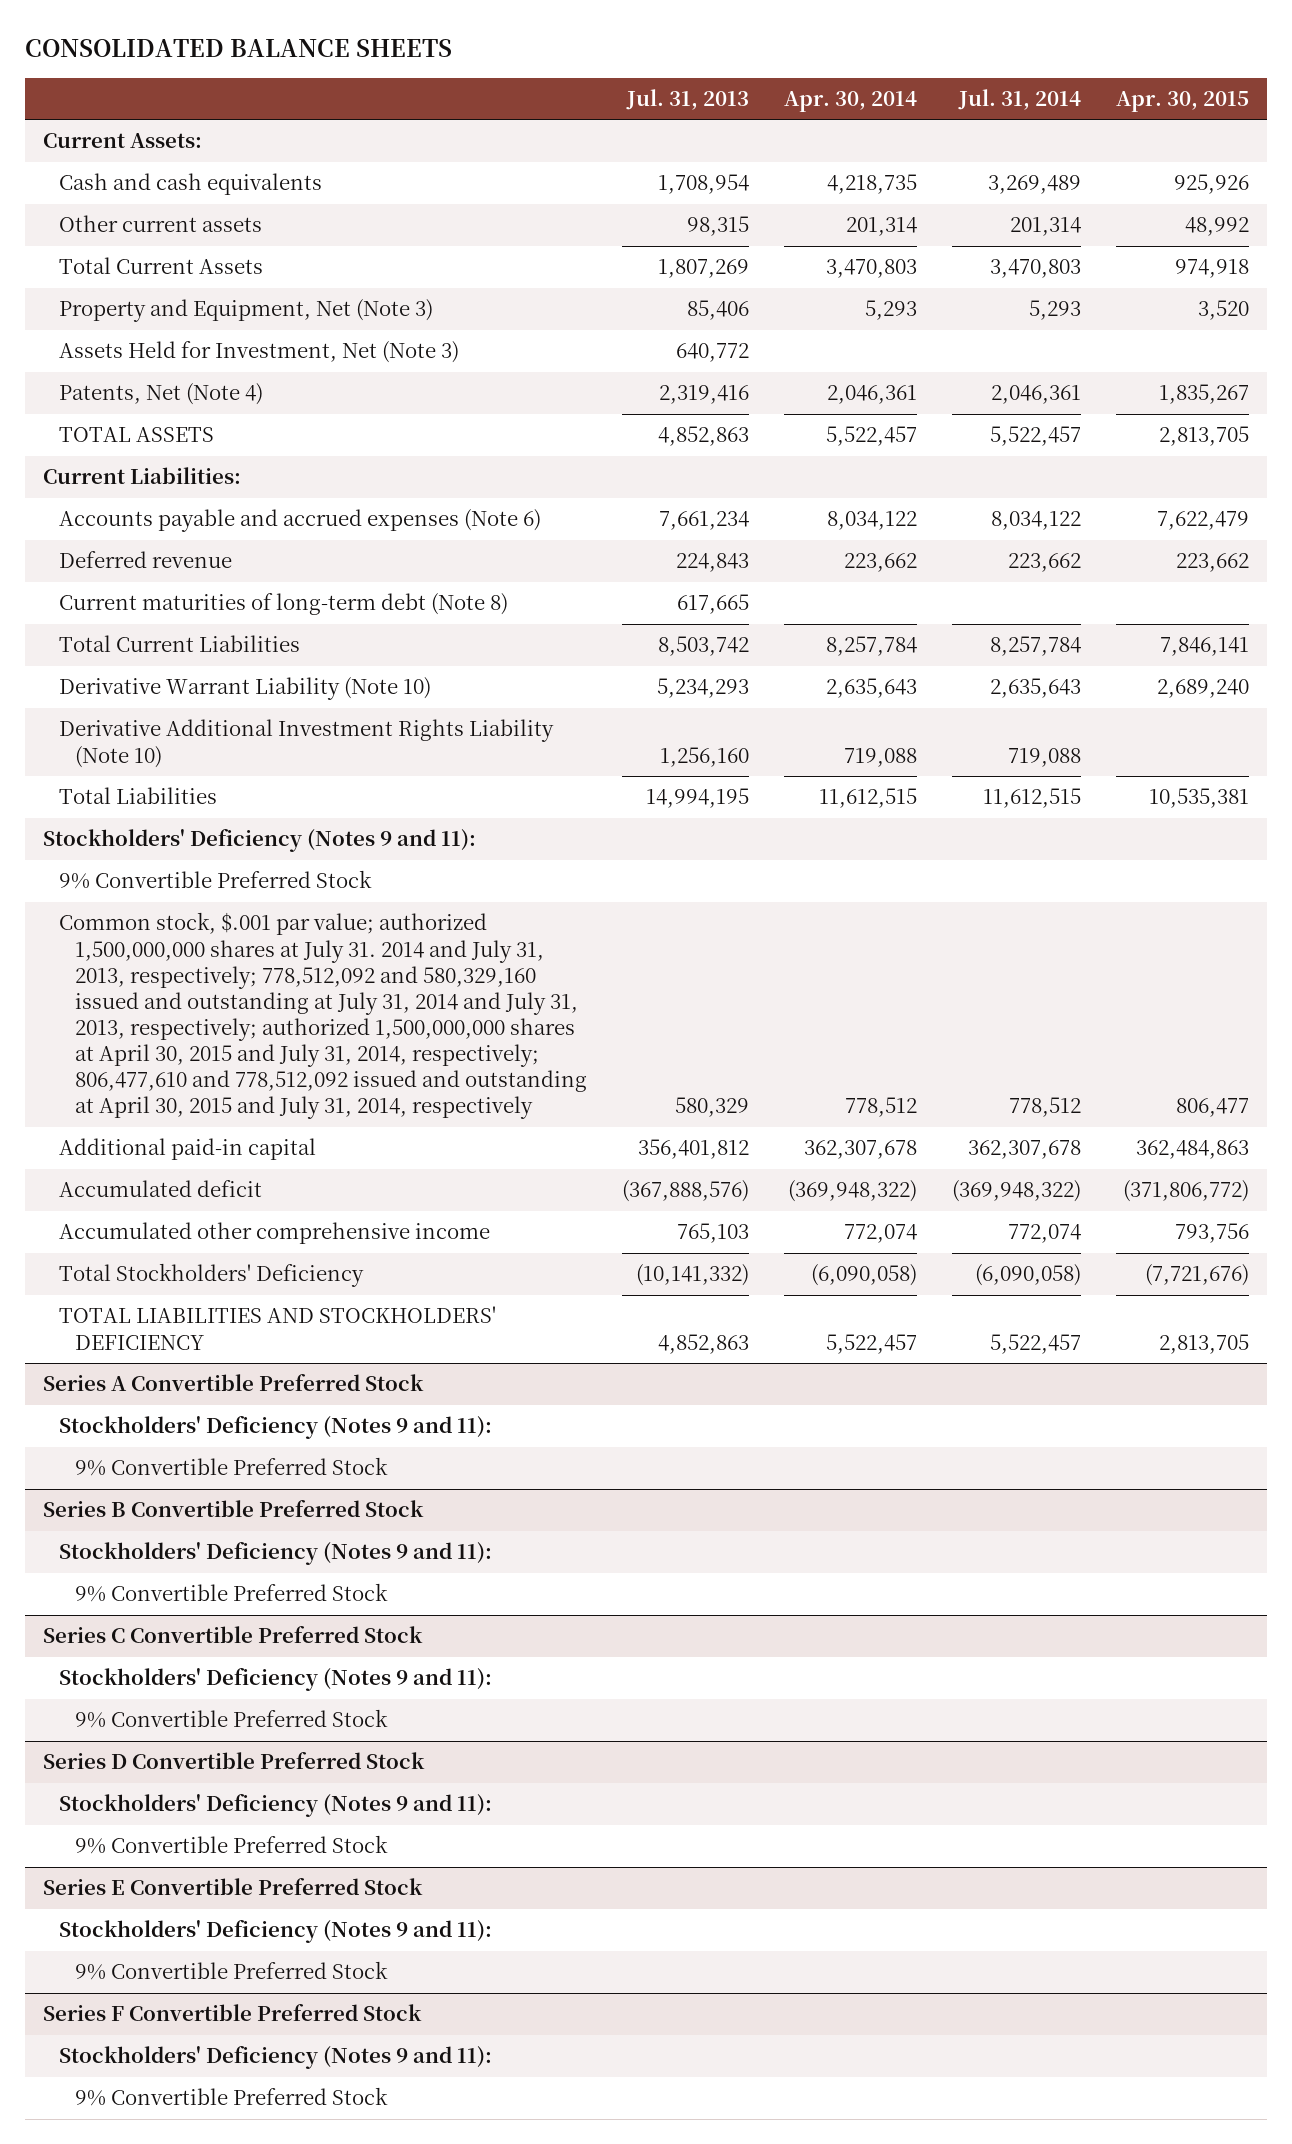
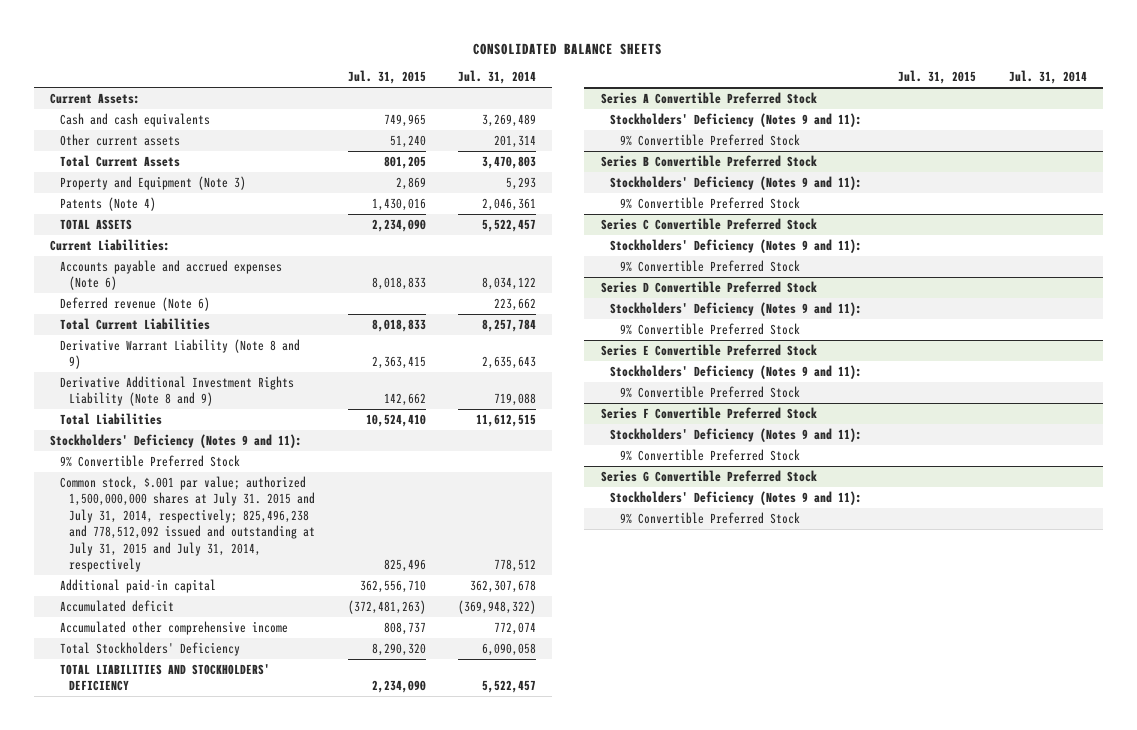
[625,88,749,110] Jul. 31, 2013 -> none
[783,90,917,112] Apr. 30, 2014 -> none
[1116,90,1250,112] Apr. 30, 2015 -> none
none -> [347,70,426,85] Jul. 31, 2015
[58,341,459,364] Assets Held for Investment, Net (Note 3) -> none
[58,299,433,323] Property and Equipment, Net (Note 3) -> [59,175,246,190] Property and Equipment (Note 3)
[58,383,263,406] Patents, Net (Note 4) -> [59,196,156,211] Patents (Note 4)
[58,593,508,616] Current maturities of long-term debt (Note 8) -> none
[58,551,232,569] Deferred revenue -> [59,296,210,311] Deferred revenue (Note 6)
[58,677,431,701] Derivative Warrant Liability (Note 10) -> [59,338,300,370] Derivative Warrant Liability (Note 8 and 9)
[58,719,554,768] Derivative Additional Investment Rights Liability (Note 10) -> [59,375,294,407] Derivative Additional Investment Rights Liability (Note 8 and 9)
[58,912,587,1120] Common stock, $.001 par value; authorized 1,500,000,000 shares at July 31. 2014 and July 31, 2013, respectively; 778,512,092 and 580,329,160 issued and outstanding at July 31, 2014 and July 31, 2013, respectively; authorized 1,500,000,000 shares at April 30, 2015 and July 31, 2014, respectively; 806,477,610 and 778,512,092 issued and outstanding at April 30, 2015 and July 31, 2014, respectively -> [59,475,316,573] Common stock, $.001 par value; authorized 1,500,000,000 shares at July 31. 2015 and July 31, 2014, respectively; 825,496,238 and 778,512,092 issued and outstanding at July 31, 2015 and July 31, 2014, respectively
[975,1264,1082,1287] (6,090,058) -> [482,642,537,656] 6,090,058
none -> [600,469,817,482] Series G Convertible Preferred Stock
none -> [610,490,863,505] Stockholders' Deficiency (Notes 9 and 11):
none -> [619,511,800,524] 9% Convertible Preferred Stock

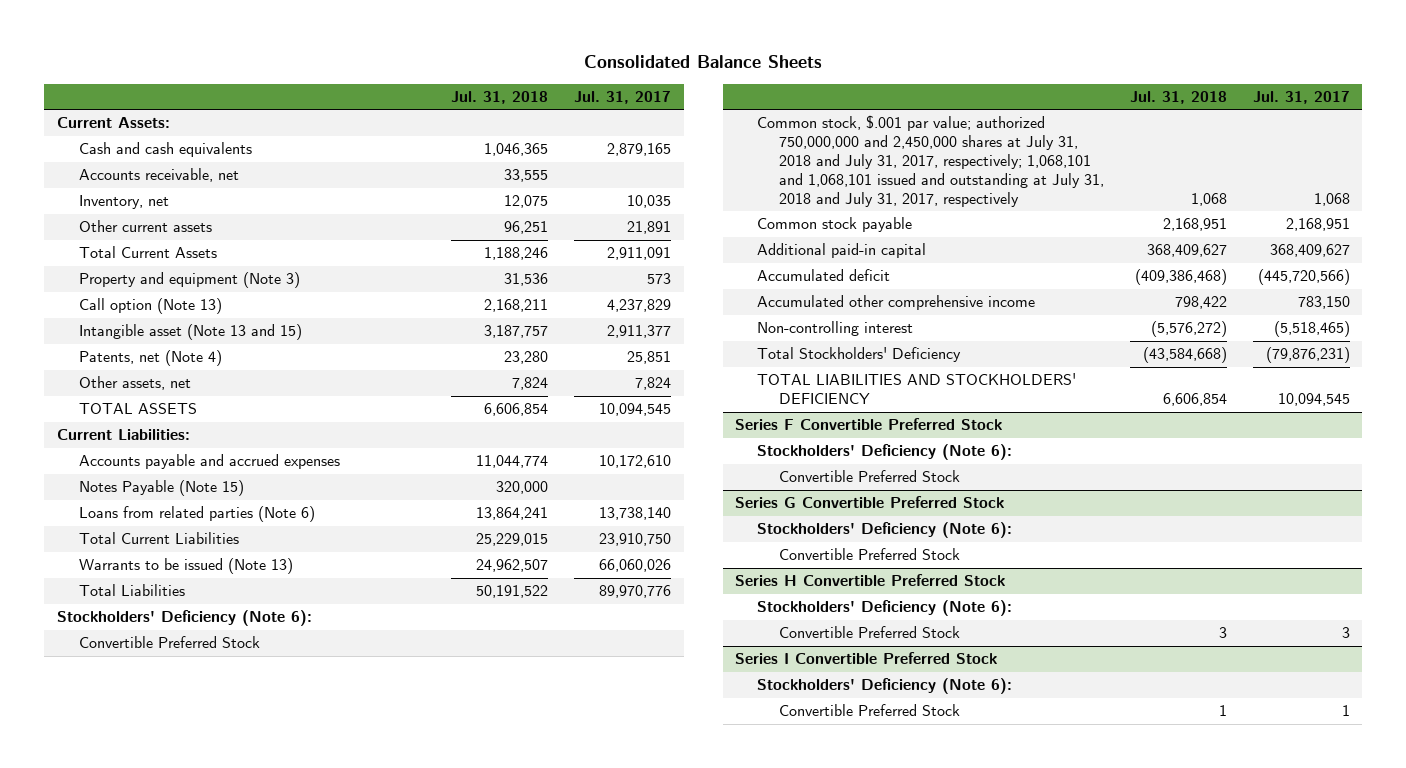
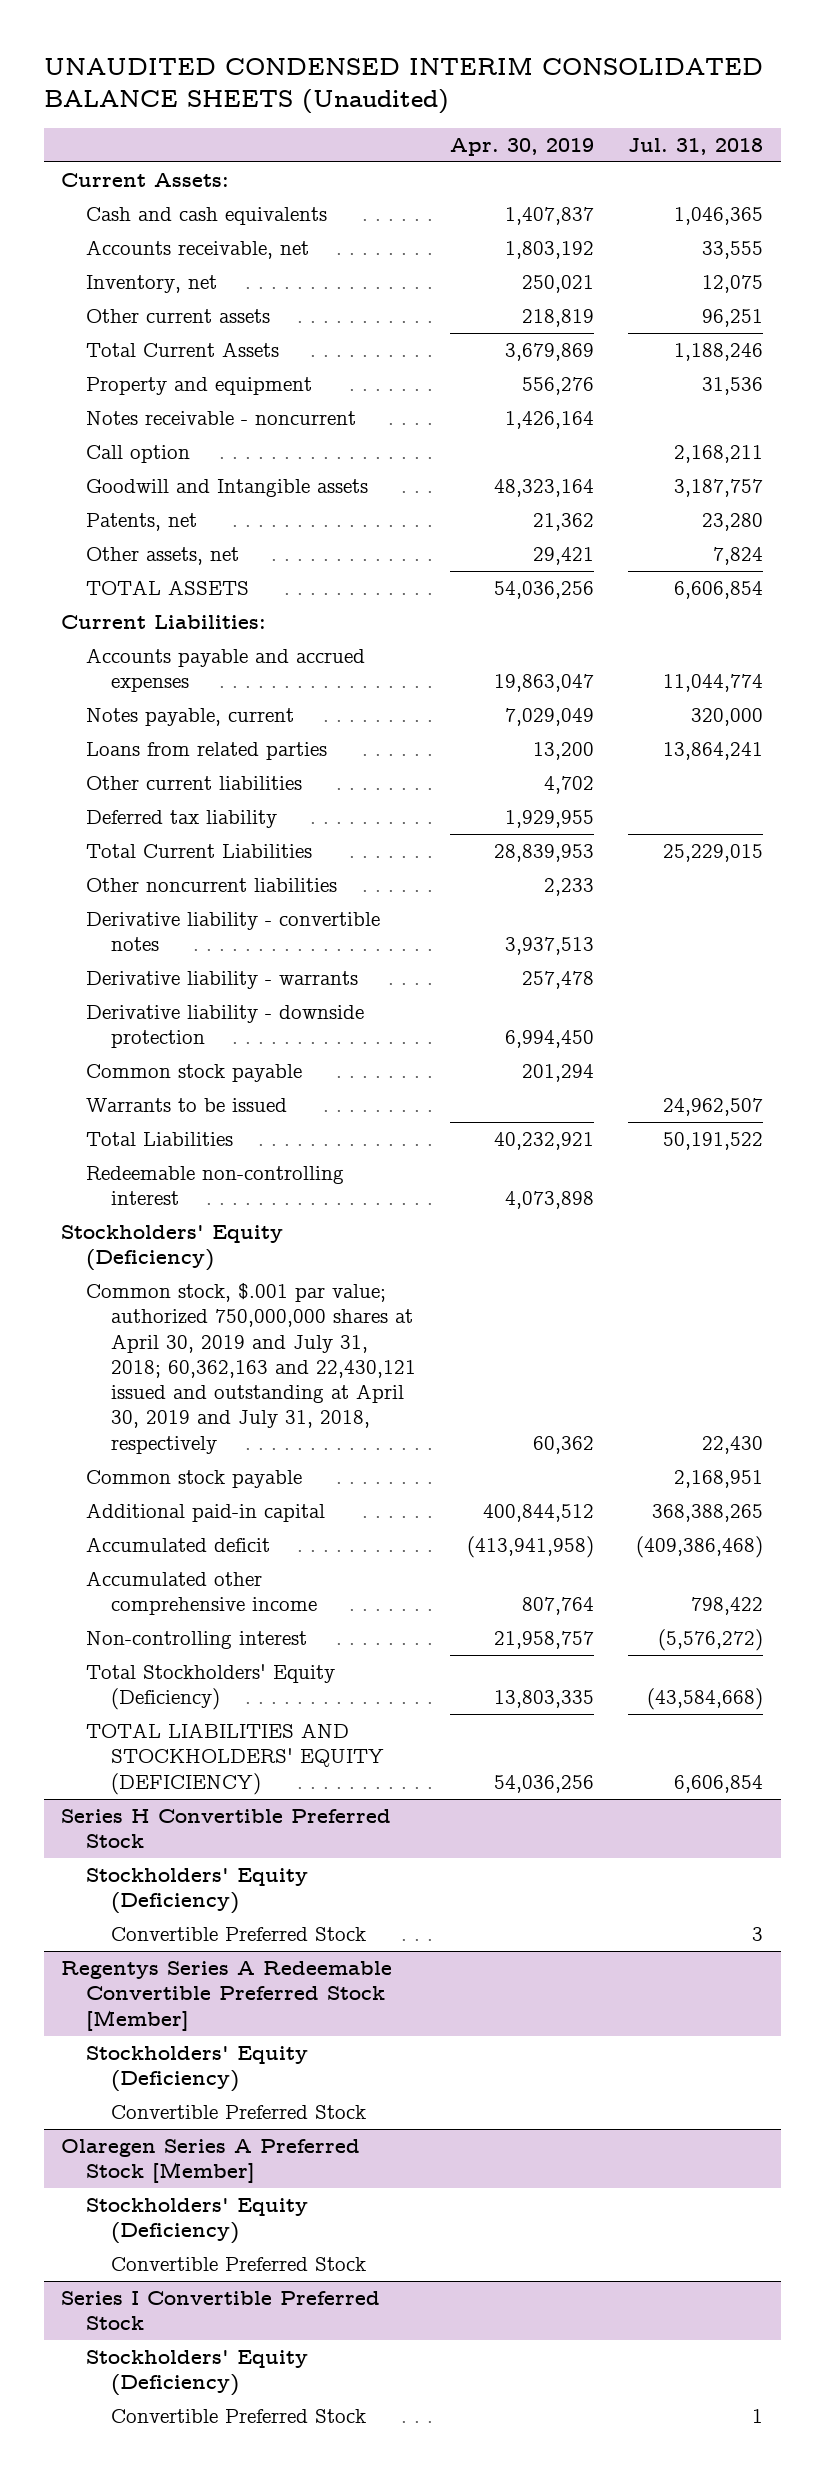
[584,55,823,69] Consolidated Balance Sheets -> [43,57,763,115] UNAUDITED CONDENSED INTERIM CONSOLIDATED BALANCE SHEETS (Unaudited)
[574,90,672,104] Jul. 31, 2017 -> none
none -> [450,137,595,156] Apr. 30, 2019
[78,272,300,289] Property and equipment (Note 3) -> [85,377,312,396] Property and equipment
none -> [85,411,356,426] Notes receivable - noncurrent
[78,298,222,315] Call option (Note 13) -> [85,445,190,464] Call option
[78,324,302,341] Intangible asset (Note 13 and 15) -> [85,479,368,498] Goodwill and Intangible assets
[78,350,222,367] Patents, net (Note 4) -> [85,513,197,532] Patents, net
[78,480,244,497] Notes Payable (Note 15) -> [85,708,294,727] Notes payable, current
[78,506,315,523] Loans from related parties (Note 6) -> [85,742,327,761] Loans from related parties
none -> [85,776,302,791] Other current liabilities
none -> [85,810,277,829] Deferred tax liability
none -> [85,878,337,893] Other noncurrent liabilities
none -> [85,912,380,952] Derivative liability - convertible notes
none -> [85,971,358,990] Derivative liability - warrants
none -> [85,1005,364,1049] Derivative liability - downside protection
none -> [85,1064,302,1083] Common stock payable
[78,558,293,575] Warrants to be issued (Note 13) -> [85,1098,287,1113] Warrants to be issued
[78,636,260,649] Convertible Preferred Stock -> none
none -> [85,1166,344,1206] Redeemable non-controlling interest
[56,610,312,627] Stockholders' Deficiency (Note 6): -> [60,1225,283,1272] Stockholders' Equity (Deficiency)
[757,115,1105,208] Common stock, $.001 par value; authorized 750,000,000 and 2,450,000 shares at July 31, 2018 and July 31, 2017, respectively; 1,068,101 and 1,068,101 issued and outstanding at July 31, 2018 and July 31, 2017, respectively -> [85,1283,416,1454] Common stock, $.001 par value; authorized 750,000,000 shares at April 30, 2019 and July 31, 2018; 60,362,163 and 22,430,121 issued and outstanding at April 30, 2019 and July 31, 2018, respectively
[1190,193,1227,207] 1,068 -> [702,1435,764,1454] 22,430
[1146,244,1227,258] 368,409,627 -> [652,1504,764,1523] 368,388,265
[735,418,1003,431] Series F Convertible Preferred Stock -> none
[757,444,1013,461] Stockholders' Deficiency (Note 6): -> none
[779,470,961,483] Convertible Preferred Stock -> none
[735,496,1005,509] Series G Convertible Preferred Stock -> none
[757,522,1013,539] Stockholders' Deficiency (Note 6): -> none
[779,548,961,561] Convertible Preferred Stock -> none
[757,347,962,363] Total Stockholders' Deficiency -> [85,1664,335,1711] Total Stockholders' Equity (Deficiency)
[757,373,1077,405] TOTAL LIABILITIES AND STOCKHOLDERS' DEFICIENCY -> [85,1723,384,1795] TOTAL LIABILITIES AND STOCKHOLDERS' EQUITY (DEFICIENCY)
[757,600,1013,617] Stockholders' Deficiency (Note 6): -> [85,1868,308,1915] Stockholders' Equity (Deficiency)
none -> [60,1961,392,2031] Regentys Series A Redeemable Convertible Preferred Stock [Member]
none -> [85,2046,308,2093] Stockholders' Equity (Deficiency)
none -> [110,2105,366,2120] Convertible Preferred Stock
none -> [60,2139,360,2184] Olaregen Series A Preferred Stock [Member]
none -> [85,2198,308,2245] Stockholders' Equity (Deficiency)
none -> [110,2257,366,2272] Convertible Preferred Stock
[757,678,1013,695] Stockholders' Deficiency (Note 6): -> [85,2350,308,2397] Stockholders' Equity (Deficiency)

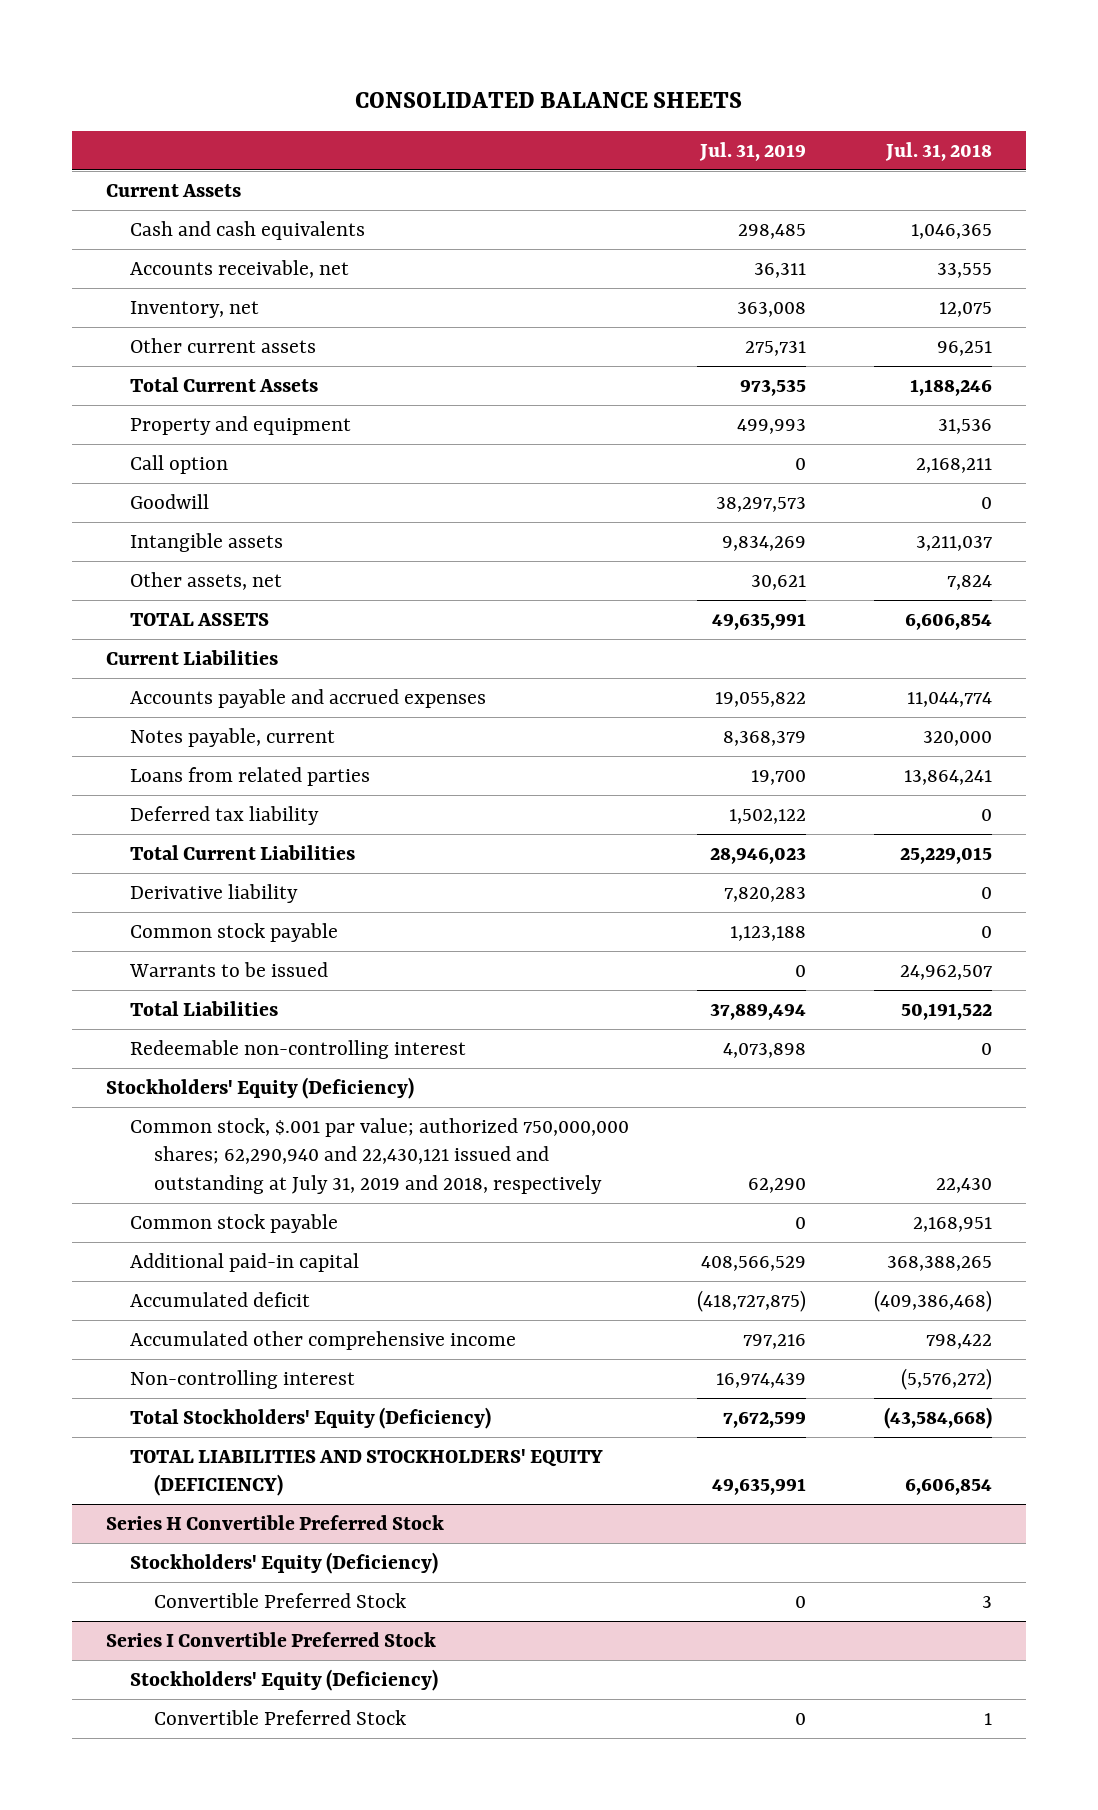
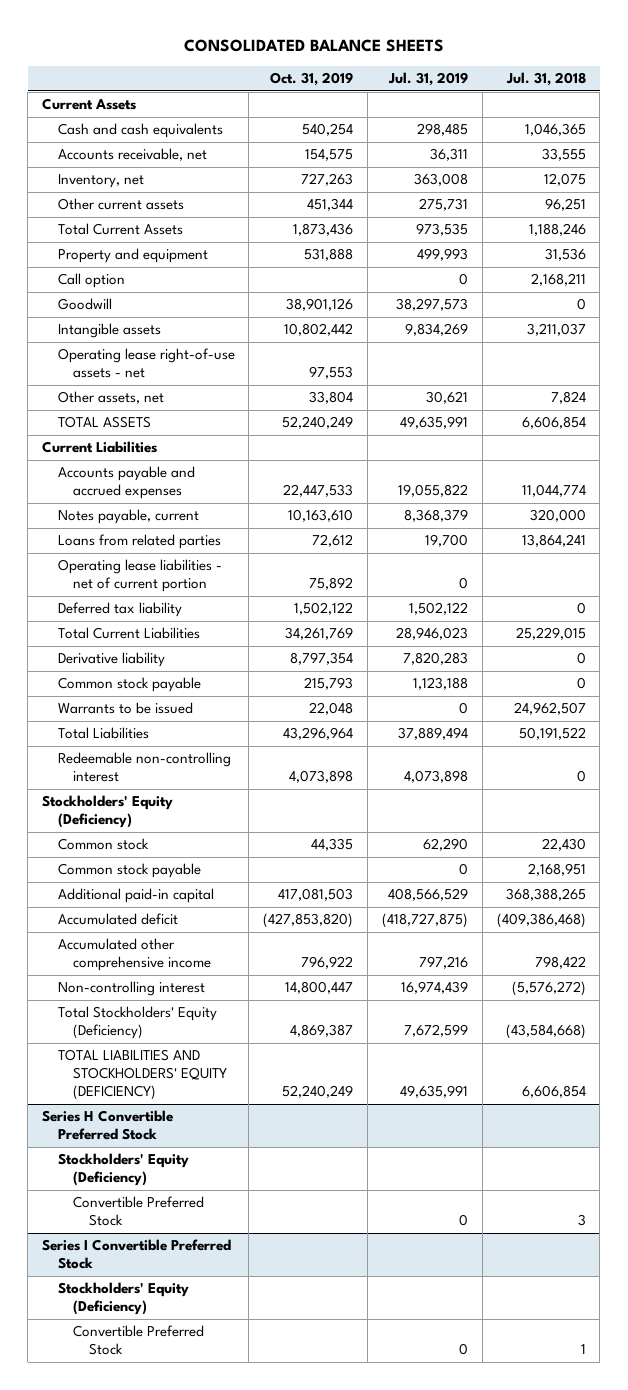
none -> [270,72,354,87] Oct. 31, 2019
none -> [57,348,235,379] Operating lease right-of-use assets - net
none -> [57,559,222,593] Operating lease liabilities - net of current portion
[130,1117,630,1194] Common stock, $.001 par value; authorized 750,000,000 shares; 62,290,940 and 22,430,121 issued and outstanding at July 31, 2019 and 2018, respectively -> [57,838,149,851] Common stock

